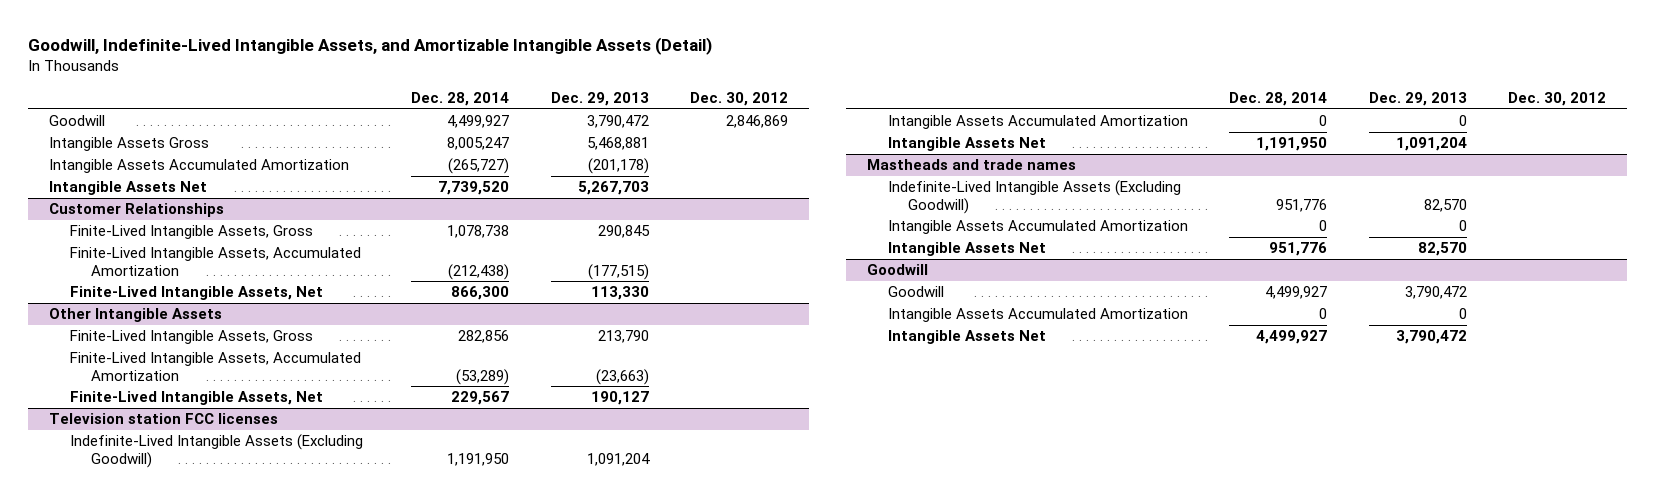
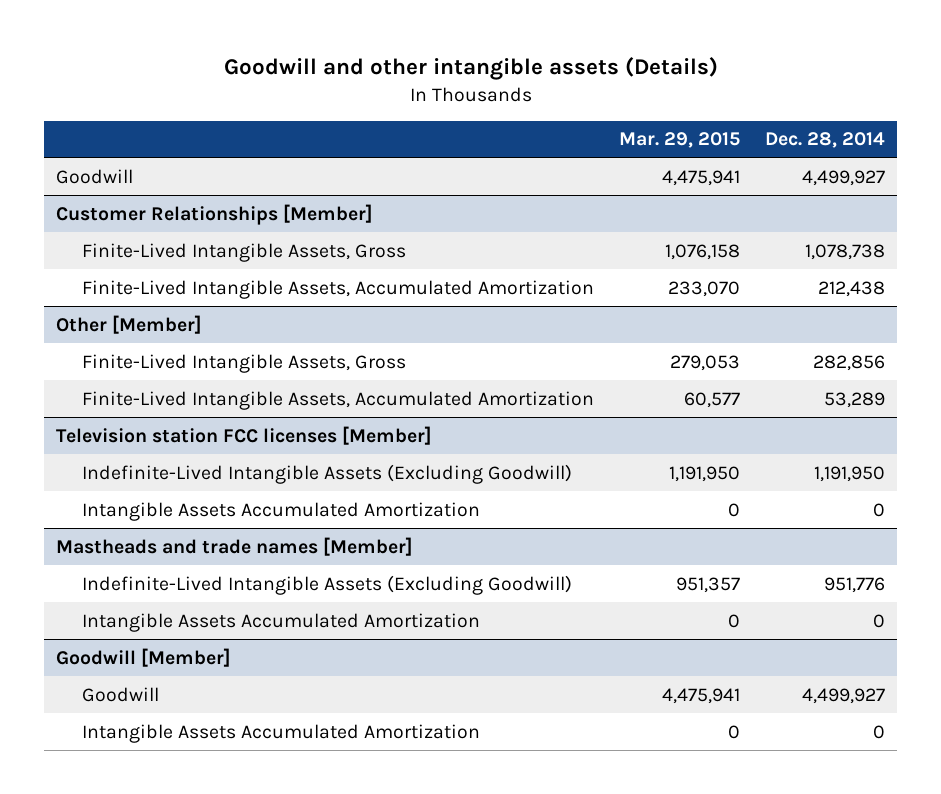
[28,37,713,56] Goodwill, Indefinite-Lived Intangible Assets, and Amortizable Intangible Assets (Detail) -> [223,57,718,81] Goodwill and other intangible assets (Details)
[550,91,649,106] Dec. 29, 2013 -> none
[690,91,789,106] Dec. 30, 2012 -> none
none -> [619,132,741,149] Mar. 29, 2015
[49,137,210,152] Intangible Assets Gross -> none
[49,159,350,174] Intangible Assets Accumulated Amortization -> none
[49,181,208,196] Intangible Assets Net -> none
[49,203,225,218] Customer Relationships -> [56,203,374,225] Customer Relationships [Member]
[69,286,323,301] Finite-Lived Intangible Assets, Net -> none
[448,263,510,280] (212,438) -> [817,280,885,297] 212,438
[49,308,223,323] Other Intangible Assets -> [56,314,203,334] Other [Member]
[69,391,323,406] Finite-Lived Intangible Assets, Net -> none
[456,368,510,385] (53,289) -> [823,391,885,408] 53,289
[49,413,279,425] Television station FCC licenses -> [56,425,433,445] Television station FCC licenses [Member]
[887,137,1046,152] Intangible Assets Net -> none
[867,159,1077,171] Mastheads and trade names -> [56,536,414,556] Mastheads and trade names [Member]
[887,242,1046,257] Intangible Assets Net -> none
[867,264,929,276] Goodwill -> [56,647,232,667] Goodwill [Member]
[887,330,1046,345] Intangible Assets Net -> none

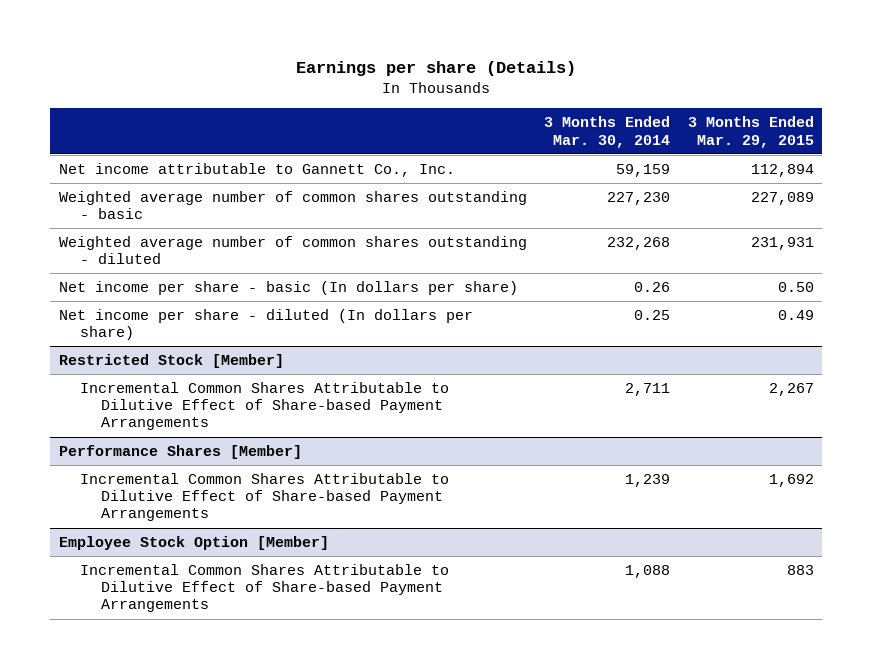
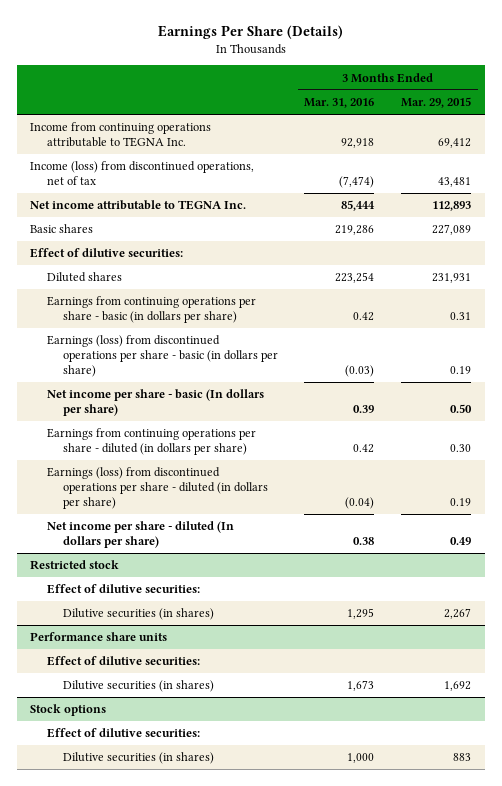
[296,61,577,77] Earnings per share (Details) -> [157,25,343,40] Earnings Per Share (Details)
[544,116,671,148] 3 Months Ended Mar. 30, 2014 -> none
none -> [304,98,375,109] Mar. 31, 2016
none -> [30,122,212,147] Income from continuing operations attributable to TEGNA Inc.
none -> [30,161,255,185] Income (loss) from discontinued operations, net of tax
[58,162,455,177] Net income attributable to Gannett Co., Inc. -> [30,200,247,211] Net income attributable to TEGNA Inc.
[750,163,814,177] 112,894 -> [432,201,472,212] 112,893
[58,190,527,220] Weighted average number of common shares outstanding - basic -> [30,224,94,234] Basic shares
none -> [30,248,184,259] Effect of dilutive securities:
[58,235,527,265] Weighted average number of common shares outstanding - diluted -> [46,272,122,283] Diluted shares
none -> [46,296,256,323] Earnings from continuing operations per share - basic (in dollars per share)
none -> [46,335,278,377] Earnings (loss) from discontinued operations per share - basic (in dollars per share)
none -> [46,428,256,455] Earnings from continuing operations per share - diluted (in dollars per share)
none -> [46,467,268,509] Earnings (loss) from discontinued operations per share - diluted (in dollars per share)
[58,353,284,368] Restricted Stock [Member] -> [30,560,120,571] Restricted stock
none -> [46,584,200,595] Effect of dilutive securities:
[79,381,449,431] Incremental Common Shares Attributable to Dilutive Effect of Share-based Payment Arrangements -> [62,608,214,621] Dilutive securities (in shares)
[58,444,302,459] Performance Shares [Member] -> [30,632,168,642] Performance share units
none -> [46,656,200,667] Effect of dilutive securities:
[79,472,449,522] Incremental Common Shares Attributable to Dilutive Effect of Share-based Payment Arrangements -> [62,680,214,693] Dilutive securities (in shares)
[58,535,329,550] Employee Stock Option [Member] -> [30,704,107,717] Stock options
none -> [46,728,200,739] Effect of dilutive securities:
[79,563,449,613] Incremental Common Shares Attributable to Dilutive Effect of Share-based Payment Arrangements -> [62,752,214,765] Dilutive securities (in shares)

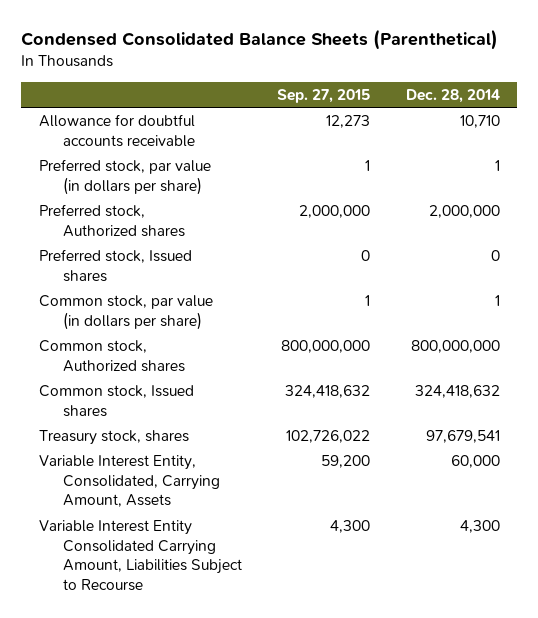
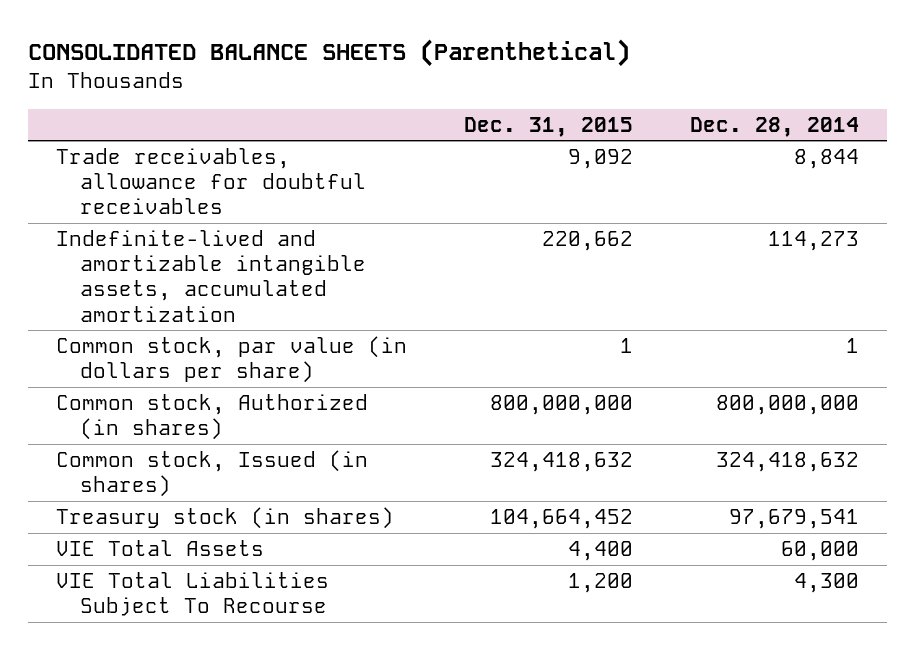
[21,29,499,51] Condensed Consolidated Balance Sheets (Parenthetical) -> [28,39,631,68] CONSOLIDATED BALANCE SHEETS (Parenthetical)
[277,89,371,104] Sep. 27, 2015 -> none
none -> [463,116,633,137] Dec. 31, 2015
[38,159,211,195] Preferred stock, par value (in dollars per share) -> none
[38,204,186,237] Preferred stock, Authorized shares -> none
[38,249,192,282] Preferred stock, Issued shares -> none
[38,114,196,147] Allowance for doubtful accounts receivable -> [56,148,367,215] Trade receivables, allowance for doubtful receivables
[459,115,500,129] 10,710 -> [793,149,859,170] 8,844
none -> [56,230,367,322] Indefinite-lived and amortizable intangible assets, accumulated amortization
[38,520,243,591] Variable Interest Entity Consolidated Carrying Amount, Liabilities Subject to Recourse -> none
[38,340,186,372] Common stock, Authorized shares -> [56,394,369,441] Common stock, Authorized (in shares)
[38,385,194,417] Common stock, Issued shares -> [56,450,369,498] Common stock, Issued (in shares)
[38,430,189,446] Treasury stock, shares -> [56,507,395,530] Treasury stock (in shares)
[38,455,221,508] Variable Interest Entity, Consolidated, Carrying Amount, Assets -> [56,540,265,557] VIE Total Assets
none -> [56,572,330,617] VIE Total Liabilities Subject To Recourse

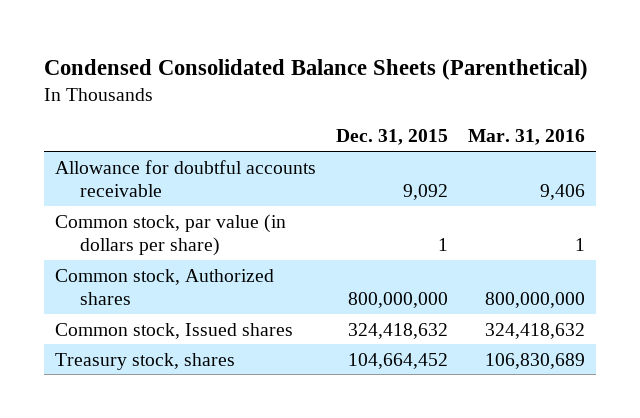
[28,39,631,68] CONSOLIDATED BALANCE SHEETS (Parenthetical) -> [44,58,589,80] Condensed Consolidated Balance Sheets (Parenthetical)
[689,116,859,137] Dec. 28, 2014 -> none
none -> [468,129,586,146] Mar. 31, 2016
[56,230,367,322] Indefinite-lived and amortizable intangible assets, accumulated amortization -> none
[56,148,367,215] Trade receivables, allowance for doubtful receivables -> [54,159,316,198] Allowance for doubtful accounts receivable
[56,540,265,557] VIE Total Assets -> none
[56,572,330,617] VIE Total Liabilities Subject To Recourse -> none
[56,394,369,441] Common stock, Authorized (in shares) -> [54,268,274,306] Common stock, Authorized shares
[56,450,369,498] Common stock, Issued (in shares) -> [54,322,293,339] Common stock, Issued shares
[56,507,395,530] Treasury stock (in shares) -> [54,352,235,370] Treasury stock, shares

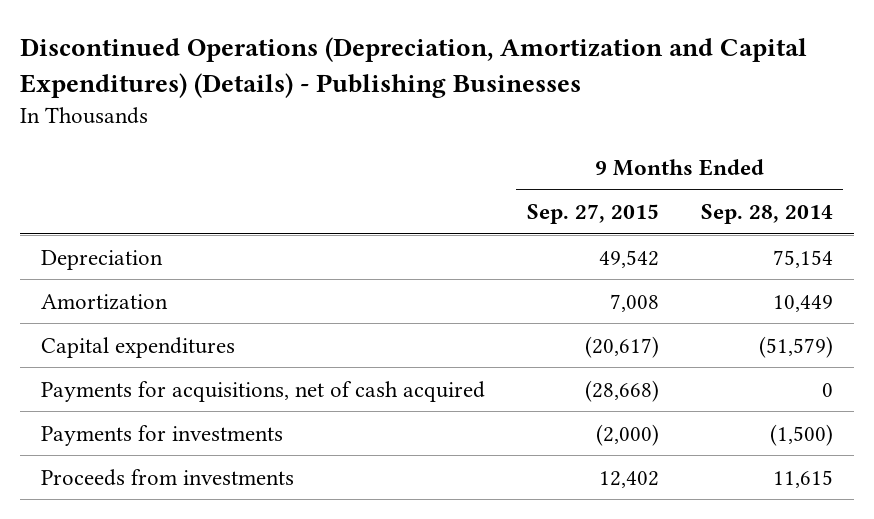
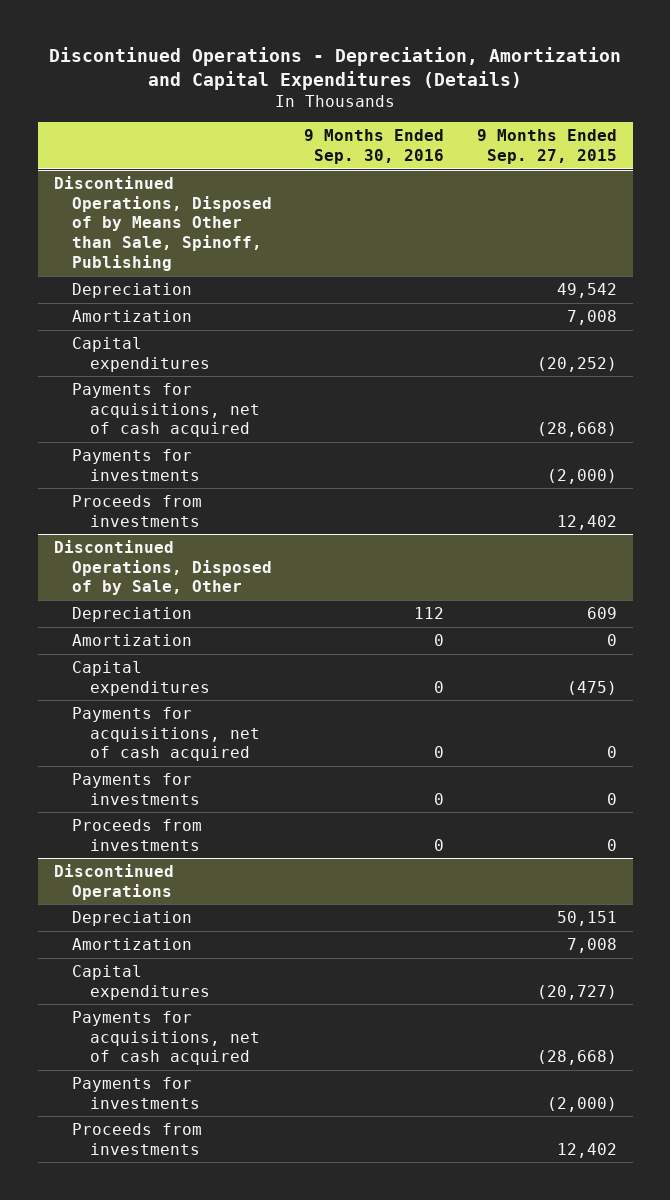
[20,36,808,98] Discontinued Operations (Depreciation, Amortization and Capital Expenditures) (Details) - Publishing Businesses -> [49,46,622,90] Discontinued Operations - Depreciation, Amortization and Capital Expenditures (Details)
[700,204,833,225] Sep. 28, 2014 -> none
none -> [304,129,445,164] 9 Months Ended Sep. 30, 2016
none -> [53,176,272,271] Discontinued Operations, Disposed of by Means Other than Sale, Spinoff, Publishing
[584,335,659,358] (20,617) -> [536,356,617,372] (20,252)
none -> [53,540,272,596] Discontinued Operations, Disposed of by Sale, Other
none -> [71,607,192,623] Depreciation
none -> [71,634,192,647] Amortization
none -> [71,661,211,696] Capital expenditures
none -> [71,707,261,762] Payments for acquisitions, net of cash acquired
none -> [71,773,201,805] Payments for investments
none -> [71,819,202,851] Proceeds from investments
none -> [53,864,174,900] Discontinued Operations
none -> [71,911,192,927] Depreciation
none -> [71,938,192,951] Amortization
none -> [71,965,211,1000] Capital expenditures
none -> [71,1011,261,1066] Payments for acquisitions, net of cash acquired
none -> [71,1077,201,1109] Payments for investments
none -> [71,1123,202,1155] Proceeds from investments

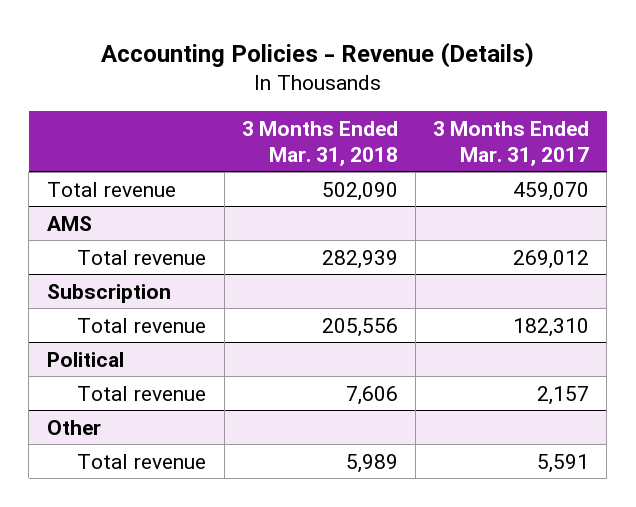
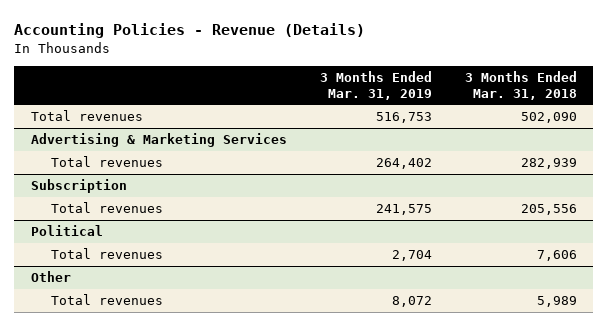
[433,120,590,166] 3 Months Ended Mar. 31, 2017 -> none
none -> [319,70,432,100] 3 Months Ended Mar. 31, 2019
[46,181,176,197] Total revenue -> [30,110,143,122] Total revenues
[46,215,92,231] AMS -> [30,133,287,148] Advertising & Marketing Services
[77,249,207,265] Total revenue -> [50,156,163,168] Total revenues
[77,317,207,333] Total revenue -> [50,202,163,214] Total revenues
[77,385,207,401] Total revenue -> [50,248,163,260] Total revenues
[77,453,207,469] Total revenue -> [50,294,163,306] Total revenues

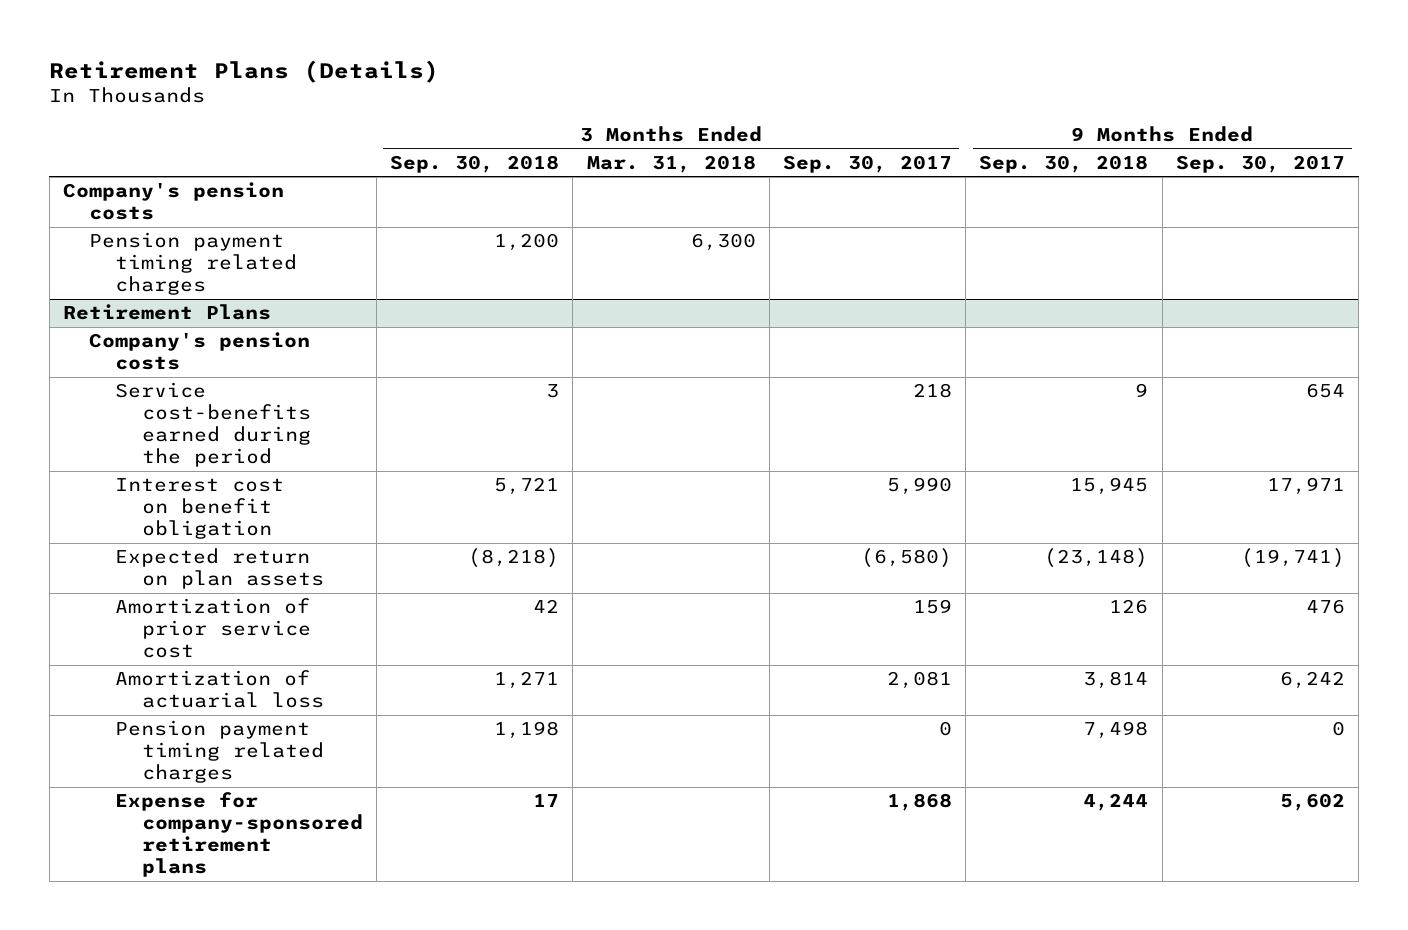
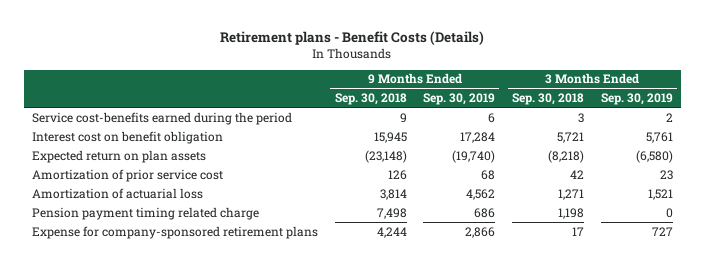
[49,59,440,83] Retirement Plans (Details) -> [220,30,485,45] Retirement plans - Benefit Costs (Details)
[586,154,756,173] Mar. 31, 2018 -> none
[783,154,953,173] Sep. 30, 2017 -> none
[1175,154,1345,173] Sep. 30, 2017 -> none
none -> [423,93,496,106] Sep. 30, 2019
none -> [600,93,673,106] Sep. 30, 2019
[62,182,284,221] Company's pension costs -> none
[89,232,298,296] Pension payment timing related charges -> none
[62,304,271,321] Retirement Plans -> none
[89,332,311,371] Company's pension costs -> none
[115,720,324,784] Pension payment timing related charges -> [31,206,259,220] Pension payment timing related charge

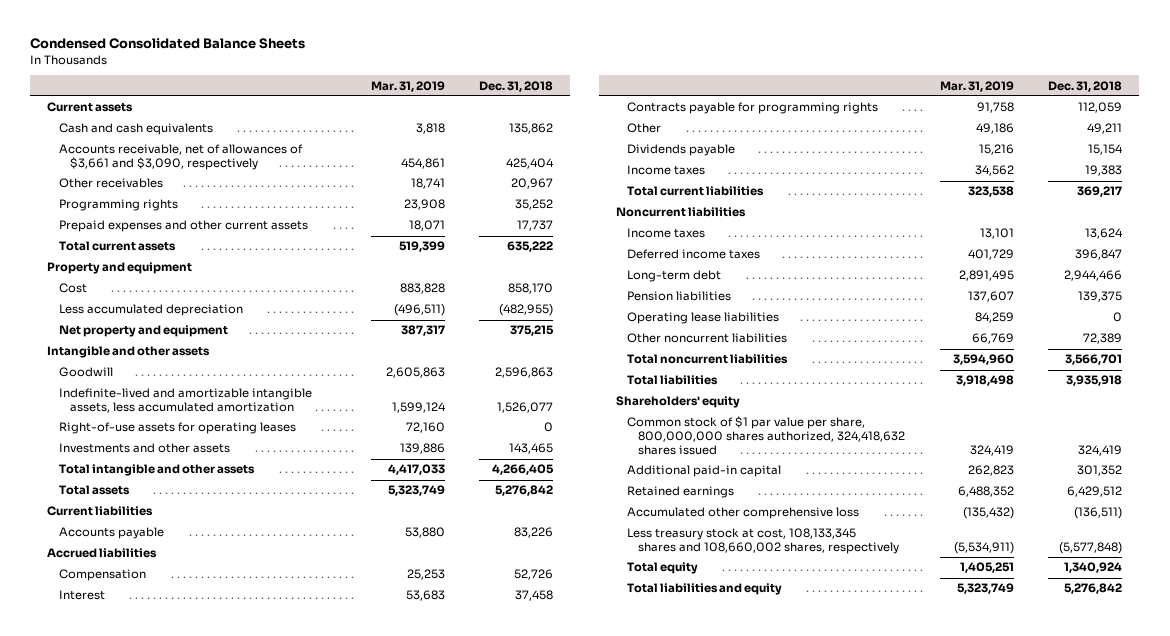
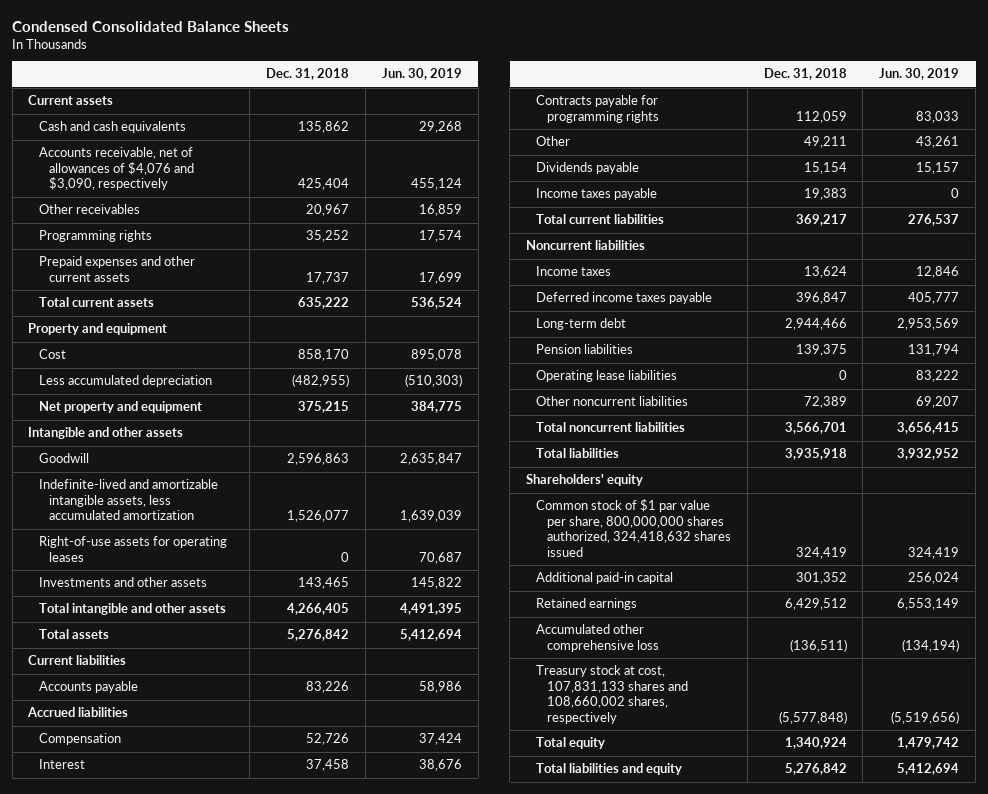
[370,80,445,92] Mar. 31, 2019 -> none
none -> [381,68,462,81] Jun. 30, 2019
[58,144,303,171] Accounts receivable, net of allowances of $3,661 and $3,090, respectively -> [38,147,195,191] Accounts receivable, net of allowances of $4,076 and $3,090, respectively
[627,165,706,176] Income taxes -> [536,188,658,201] Income taxes payable
[627,249,761,260] Deferred income taxes -> [536,292,713,305] Deferred income taxes payable
[627,528,900,555] Less treasury stock at cost, 108,133,345 shares and 108,660,002 shares, respectively -> [536,665,689,724] Treasury stock at cost, 107,831,133 shares and 108,660,002 shares, respectively

